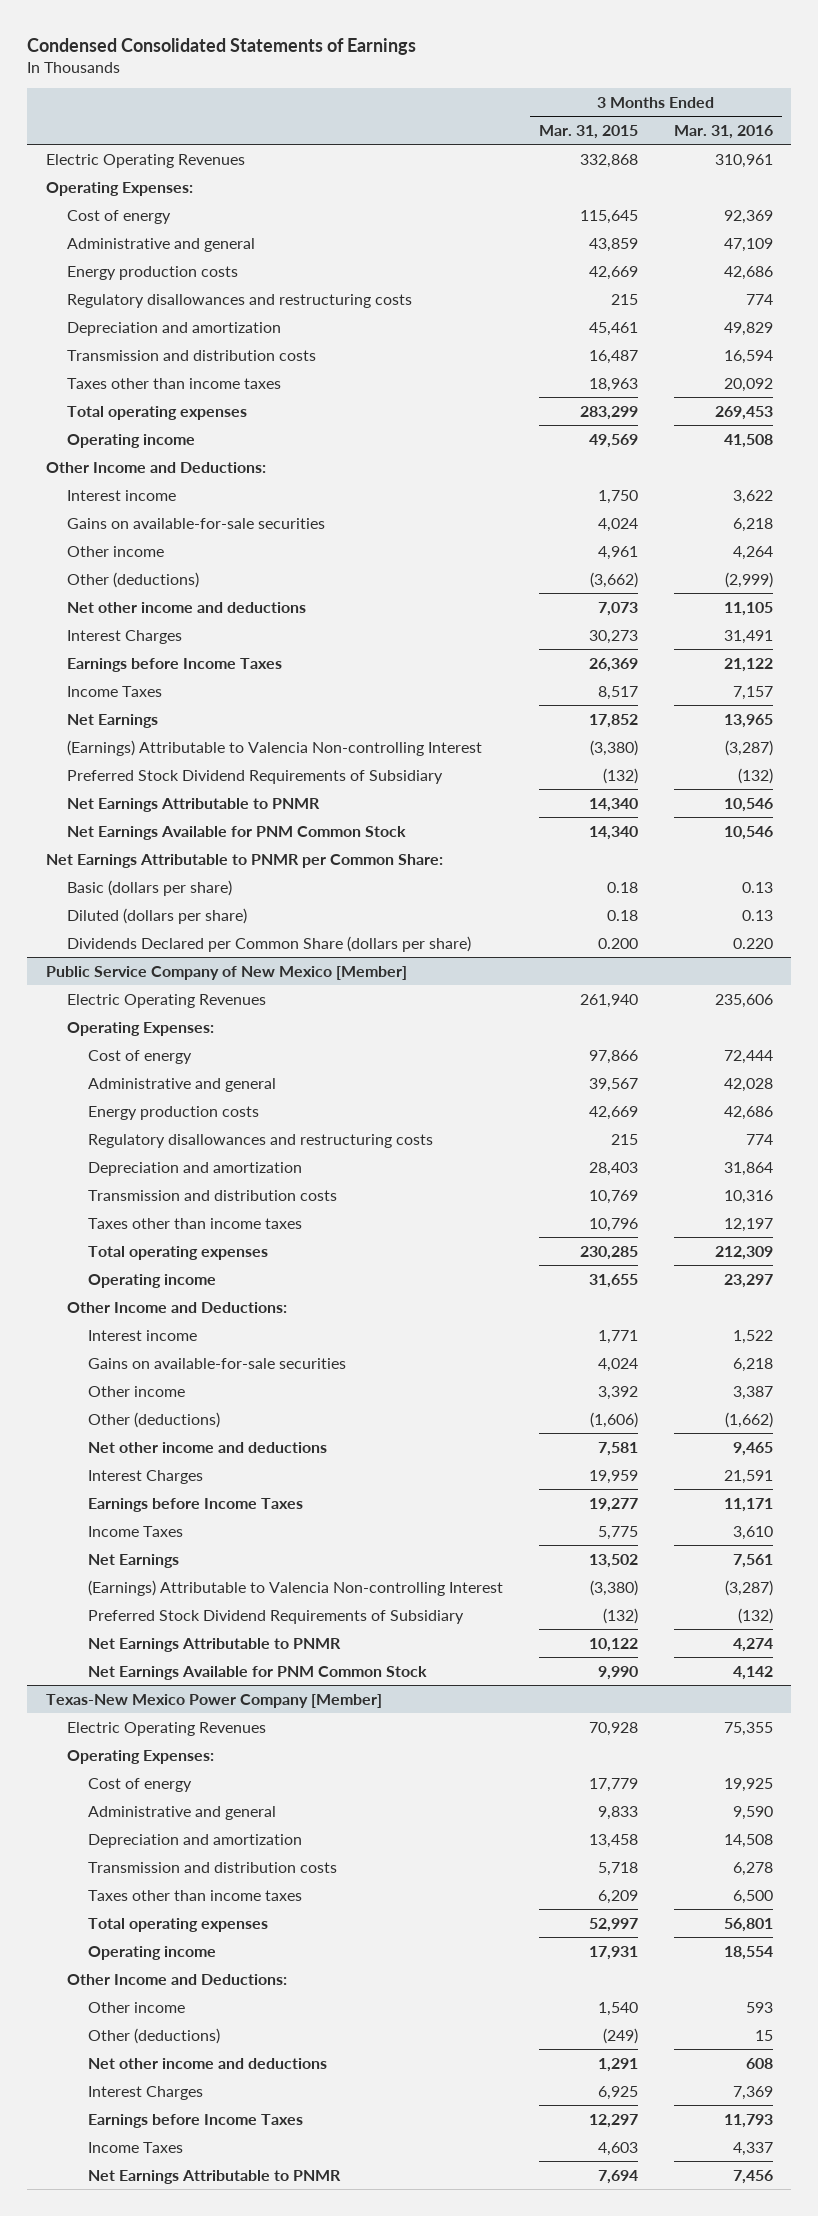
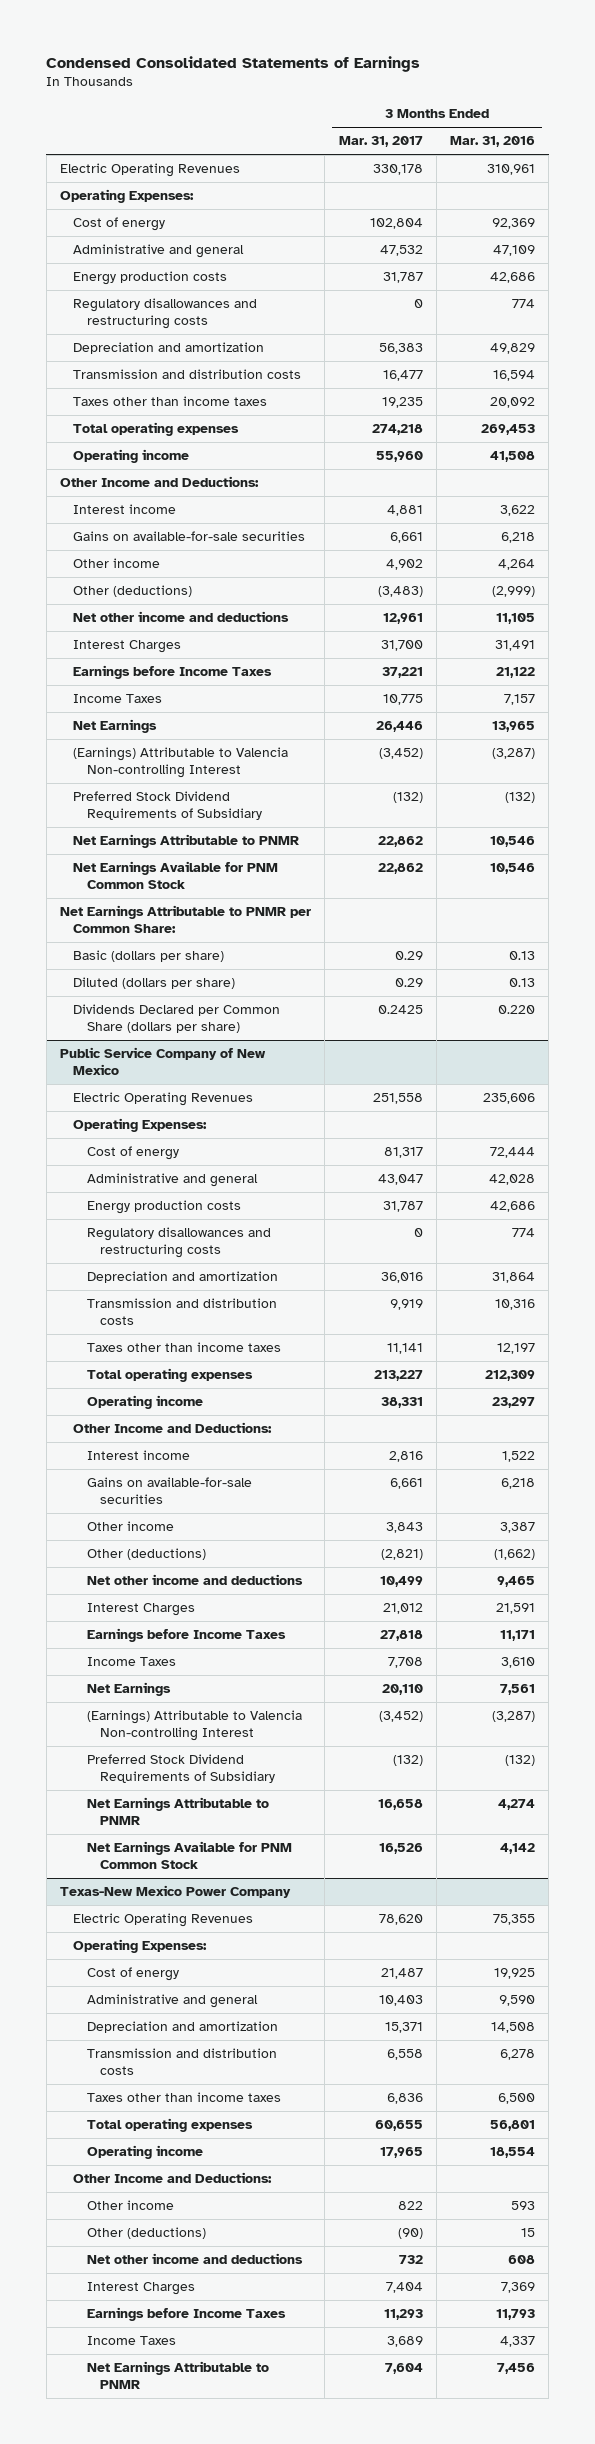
[538,124,638,139] Mar. 31, 2015 -> none
none -> [338,136,423,148] Mar. 31, 2017
[45,965,407,980] Public Service Company of New Mexico [Member] -> [60,1047,267,1075] Public Service Company of New Mexico
[45,1693,382,1708] Texas-New Mexico Power Company [Member] -> [60,1885,292,1899] Texas-New Mexico Power Company

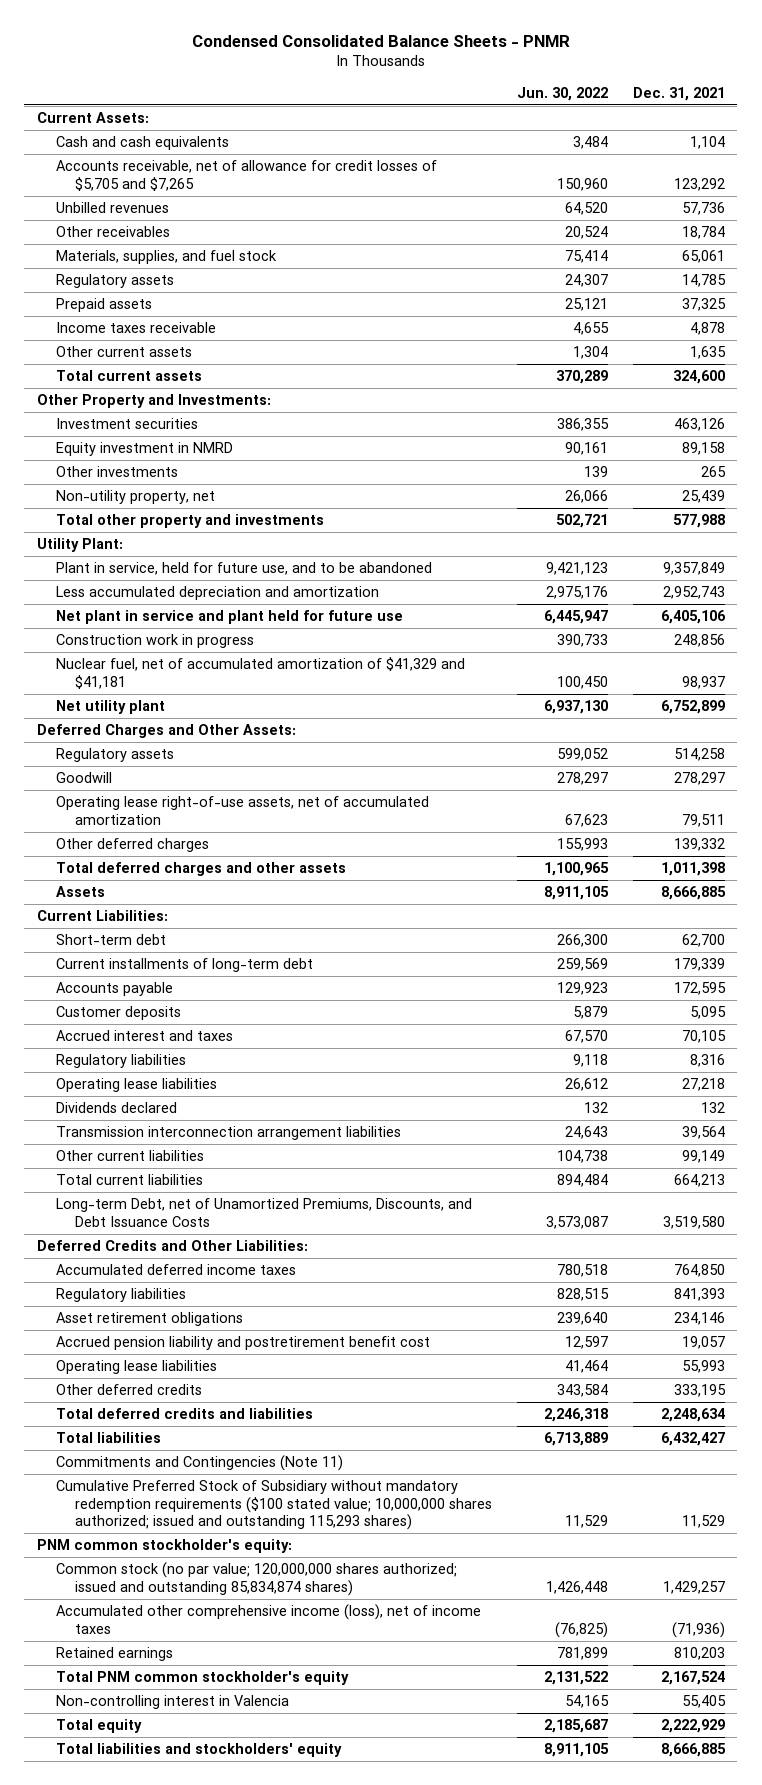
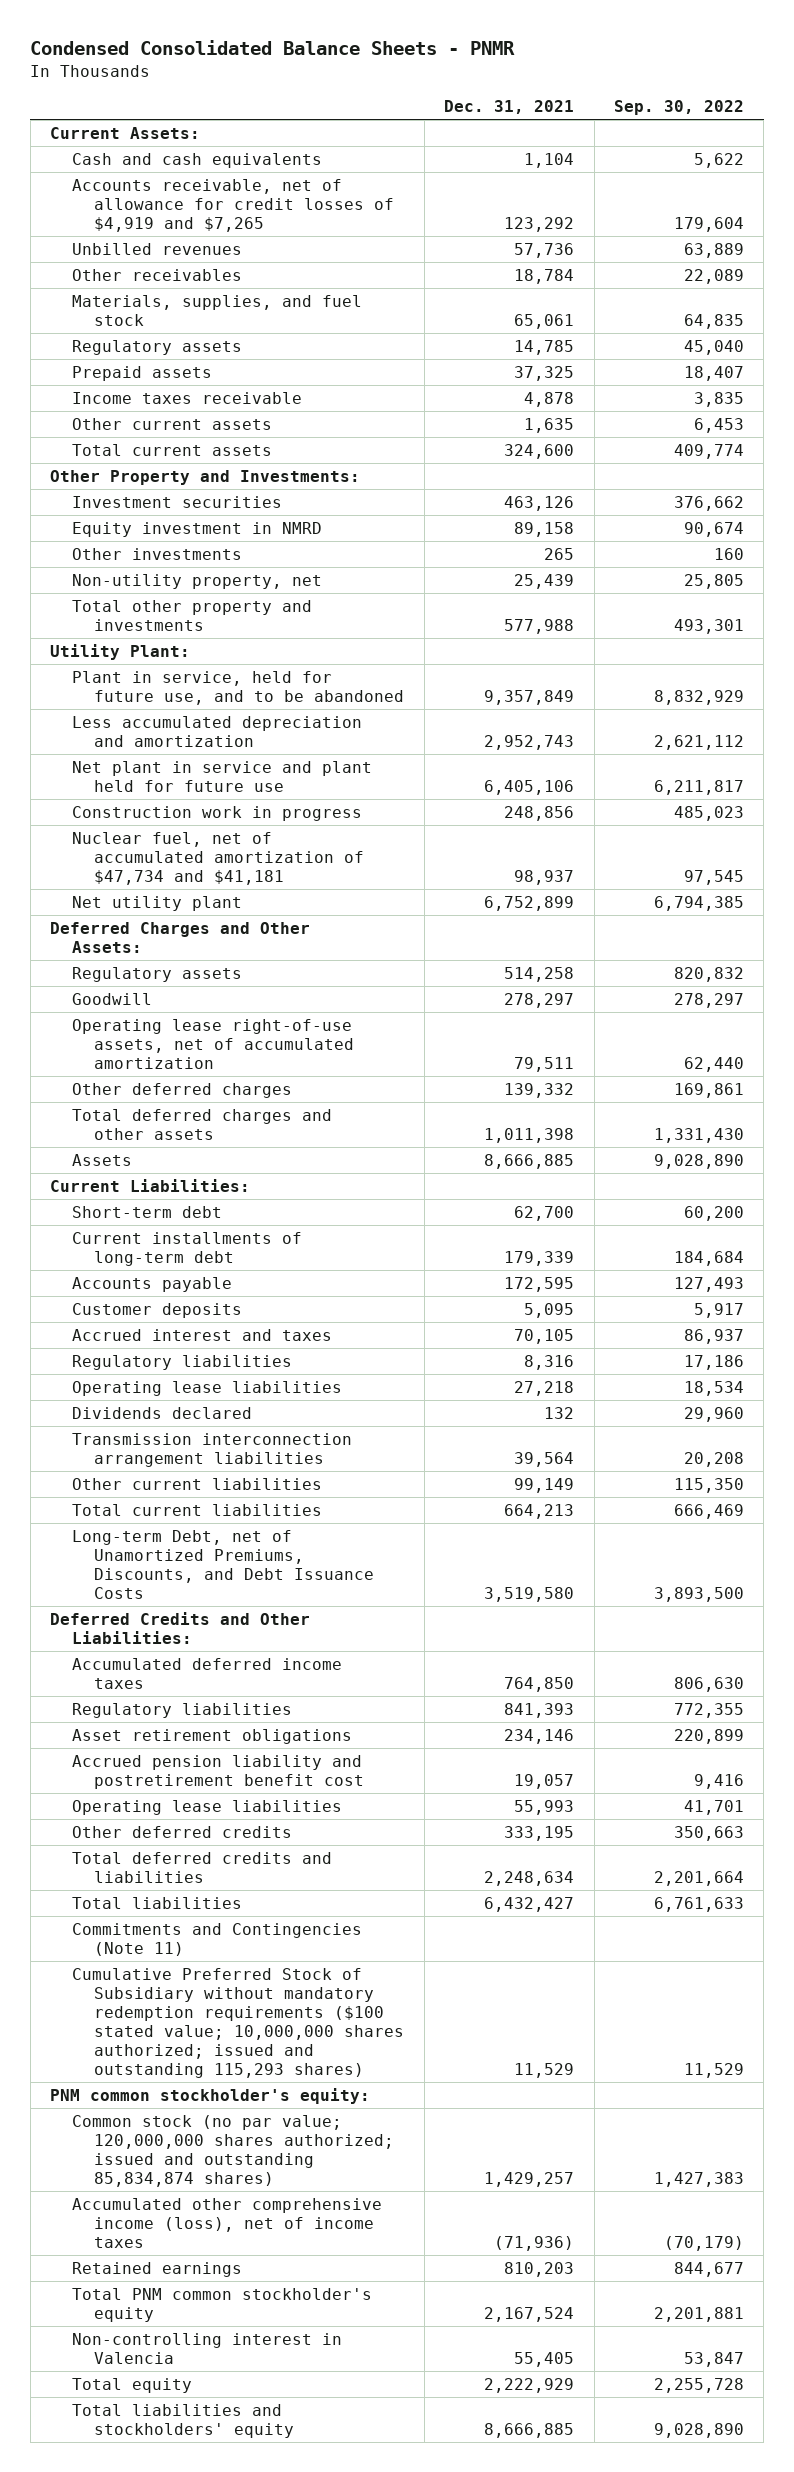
[516,86,608,101] Jun. 30, 2022 -> none
none -> [614,99,745,115] Sep. 30, 2022
[55,160,437,191] Accounts receivable, net of allowance for credit losses of $5,705 and $7,265 -> [72,178,395,233] Accounts receivable, net of allowance for credit losses of $4,919 and $7,265
[55,657,465,689] Nuclear fuel, net of accumulated amortization of $41,329 and $41,181 -> [72,831,365,886] Nuclear fuel, net of accumulated amortization of $47,734 and $41,181

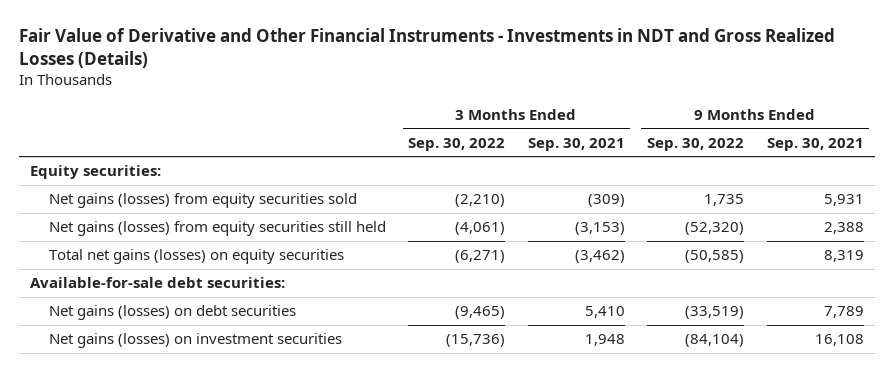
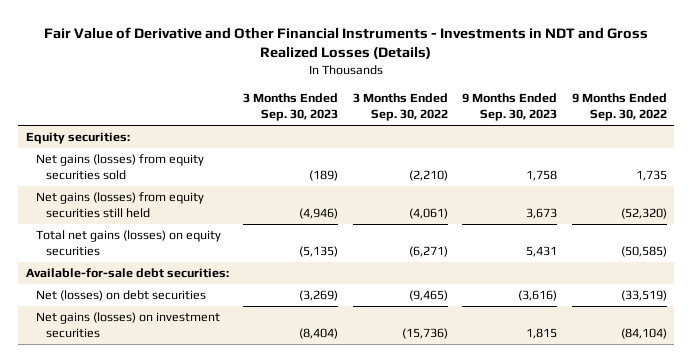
[527,137,625,151] Sep. 30, 2021 -> none
[766,137,864,151] Sep. 30, 2021 -> none
none -> [243,93,339,121] 3 Months Ended Sep. 30, 2023
none -> [462,93,558,121] 9 Months Ended Sep. 30, 2023
[48,305,296,321] Net gains (losses) on debt securities -> [35,290,206,302] Net (losses) on debt securities

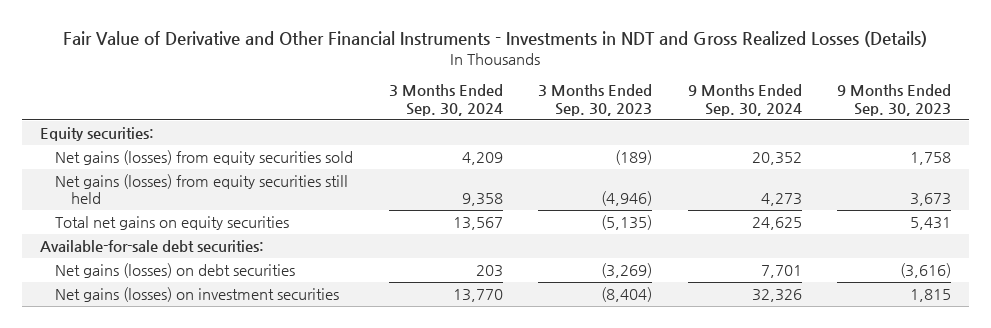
[352,93,448,121] 3 Months Ended Sep. 30, 2022 -> none
[571,93,667,121] 9 Months Ended Sep. 30, 2022 -> none
none -> [388,84,503,116] 3 Months Ended Sep. 30, 2024
none -> [687,84,802,116] 9 Months Ended Sep. 30, 2024
[35,230,221,257] Total net gains (losses) on equity securities -> [55,215,290,230] Total net gains on equity securities
[35,290,206,302] Net (losses) on debt securities -> [55,262,296,278] Net gains (losses) on debt securities

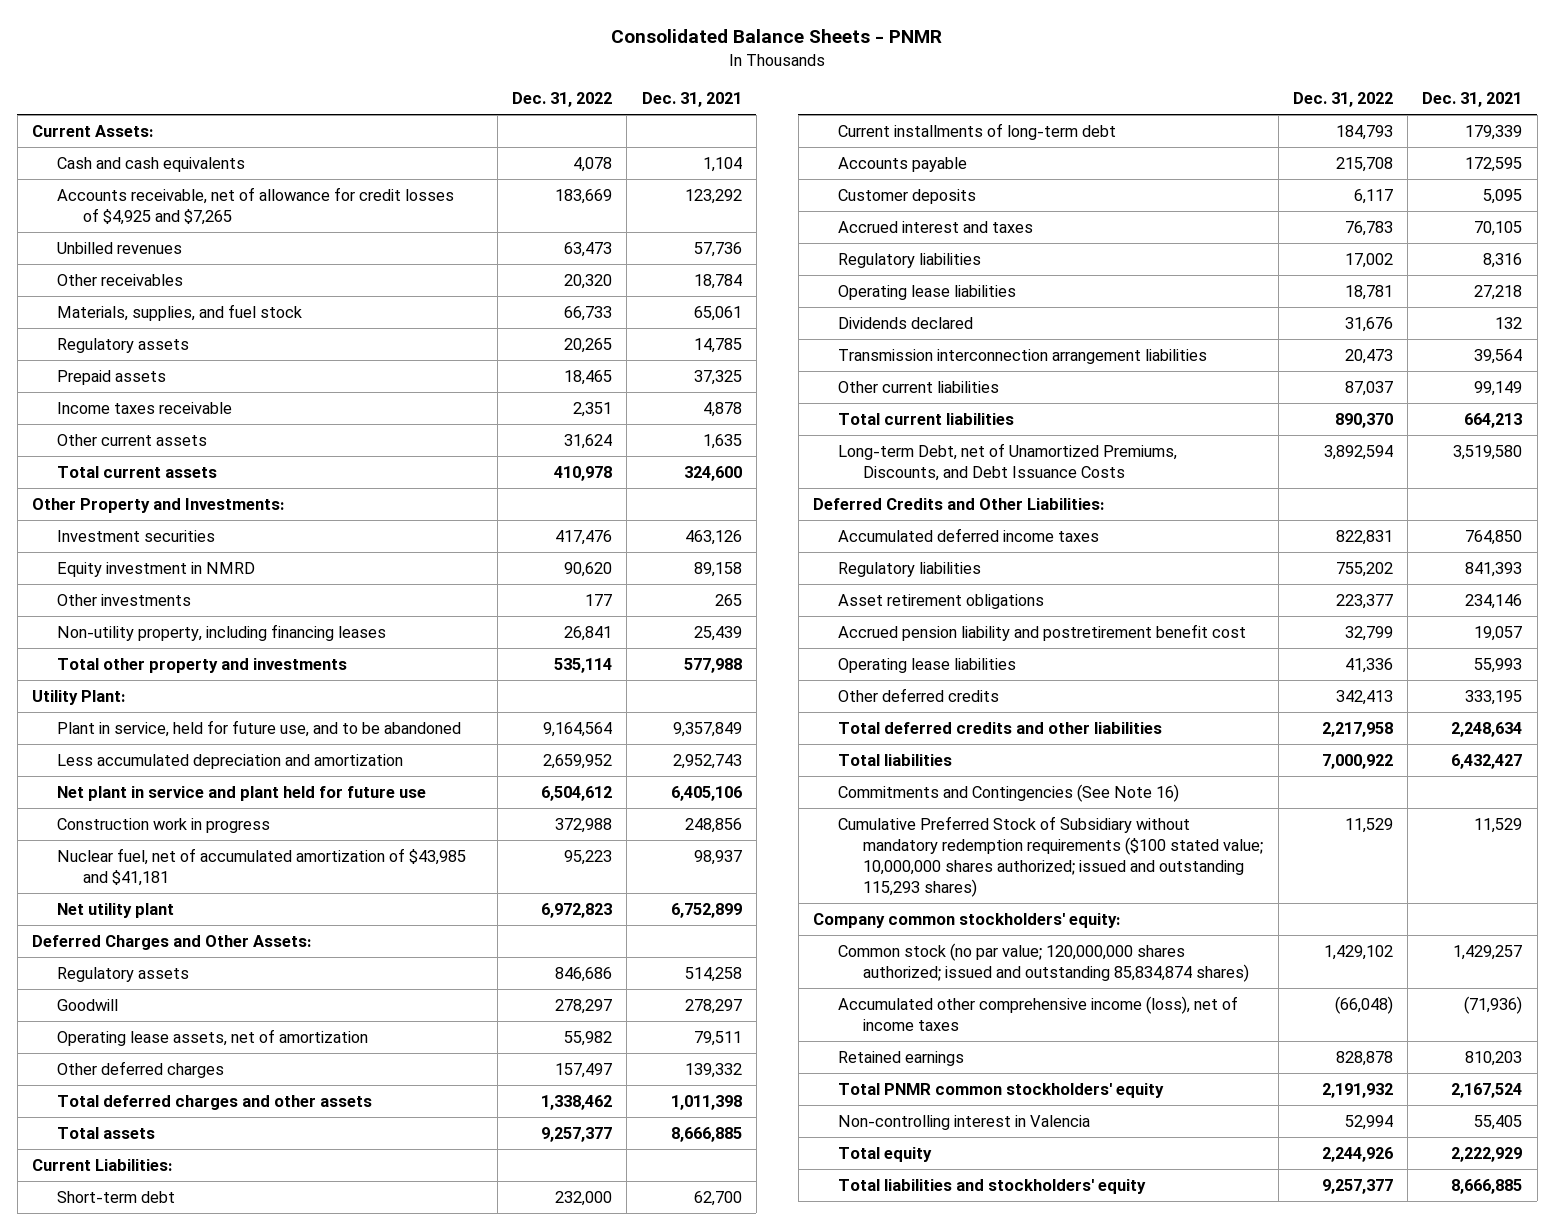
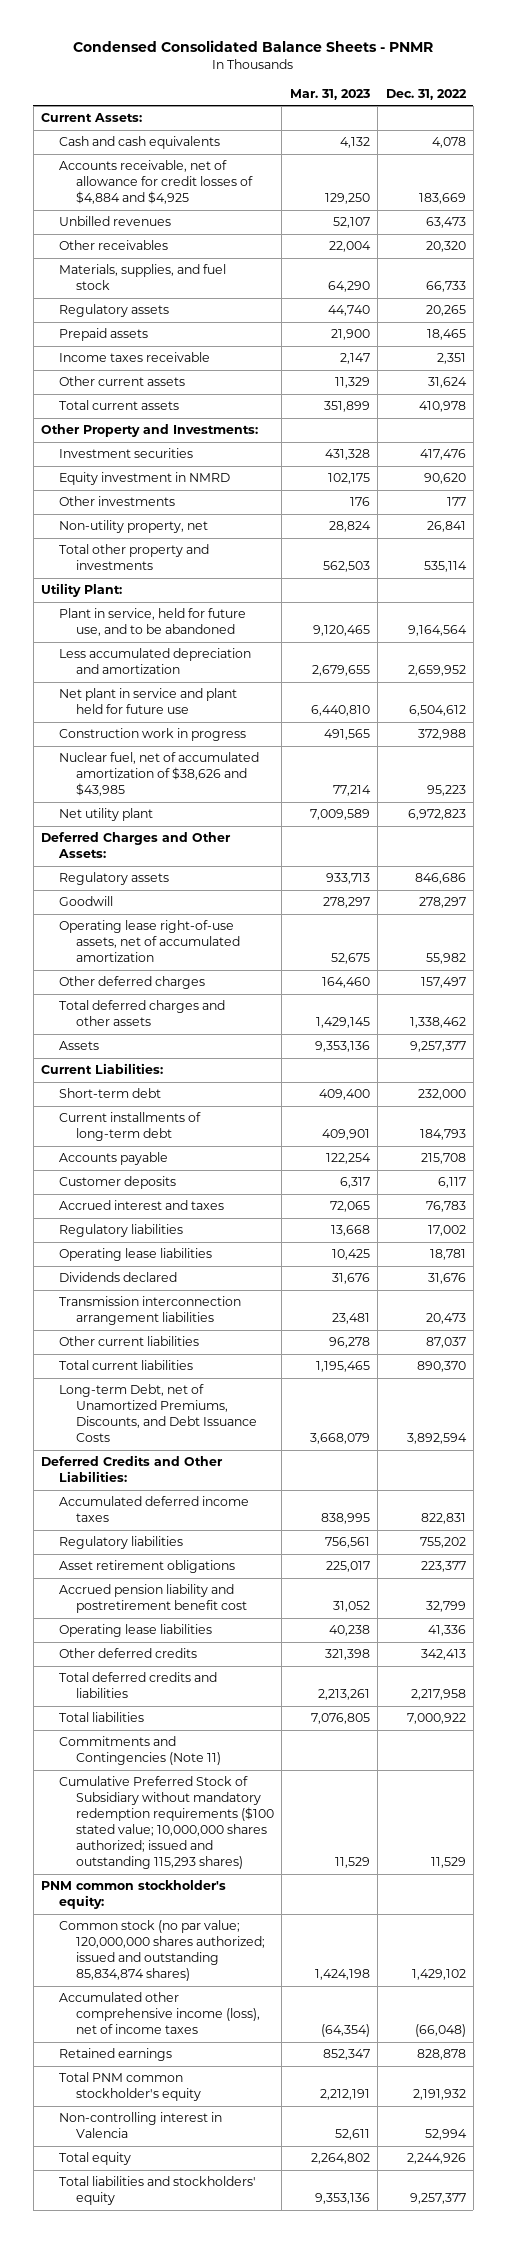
[611,29,943,44] Consolidated Balance Sheets - PNMR -> [73,40,434,53] Condensed Consolidated Balance Sheets - PNMR
[641,92,742,108] Dec. 31, 2021 -> none
none -> [289,88,370,100] Mar. 31, 2023
[57,186,455,226] Accounts receivable, net of allowance for credit losses of $4,925 and $7,265 -> [58,160,254,205] Accounts receivable, net of allowance for credit losses of $4,884 and $4,925
[57,623,387,641] Non-utility property, including financing leases -> [58,520,208,534] Non-utility property, net
[57,847,467,887] Nuclear fuel, net of accumulated amortization of $43,985 and $41,181 -> [58,752,259,797] Nuclear fuel, net of accumulated amortization of $38,626 and $43,985
[57,1028,369,1046] Operating lease assets, net of amortization -> [58,920,241,963] Operating lease right-of-use assets, net of accumulated amortization
[57,1126,156,1139] Total assets -> [58,1041,99,1051] Assets
[838,721,1163,734] Total deferred credits and other liabilities -> [58,1672,217,1699] Total deferred credits and liabilities
[838,783,1180,802] Commitments and Contingencies (See Note 16) -> [58,1736,222,1766] Commitments and Contingencies (Note 11)
[812,912,1120,928] Company common stockholders' equity: -> [41,1880,227,1910] PNM common stockholder's equity:
[838,1082,1165,1098] Total PNMR common stockholders' equity -> [58,2072,202,2102] Total PNM common stockholder's equity

